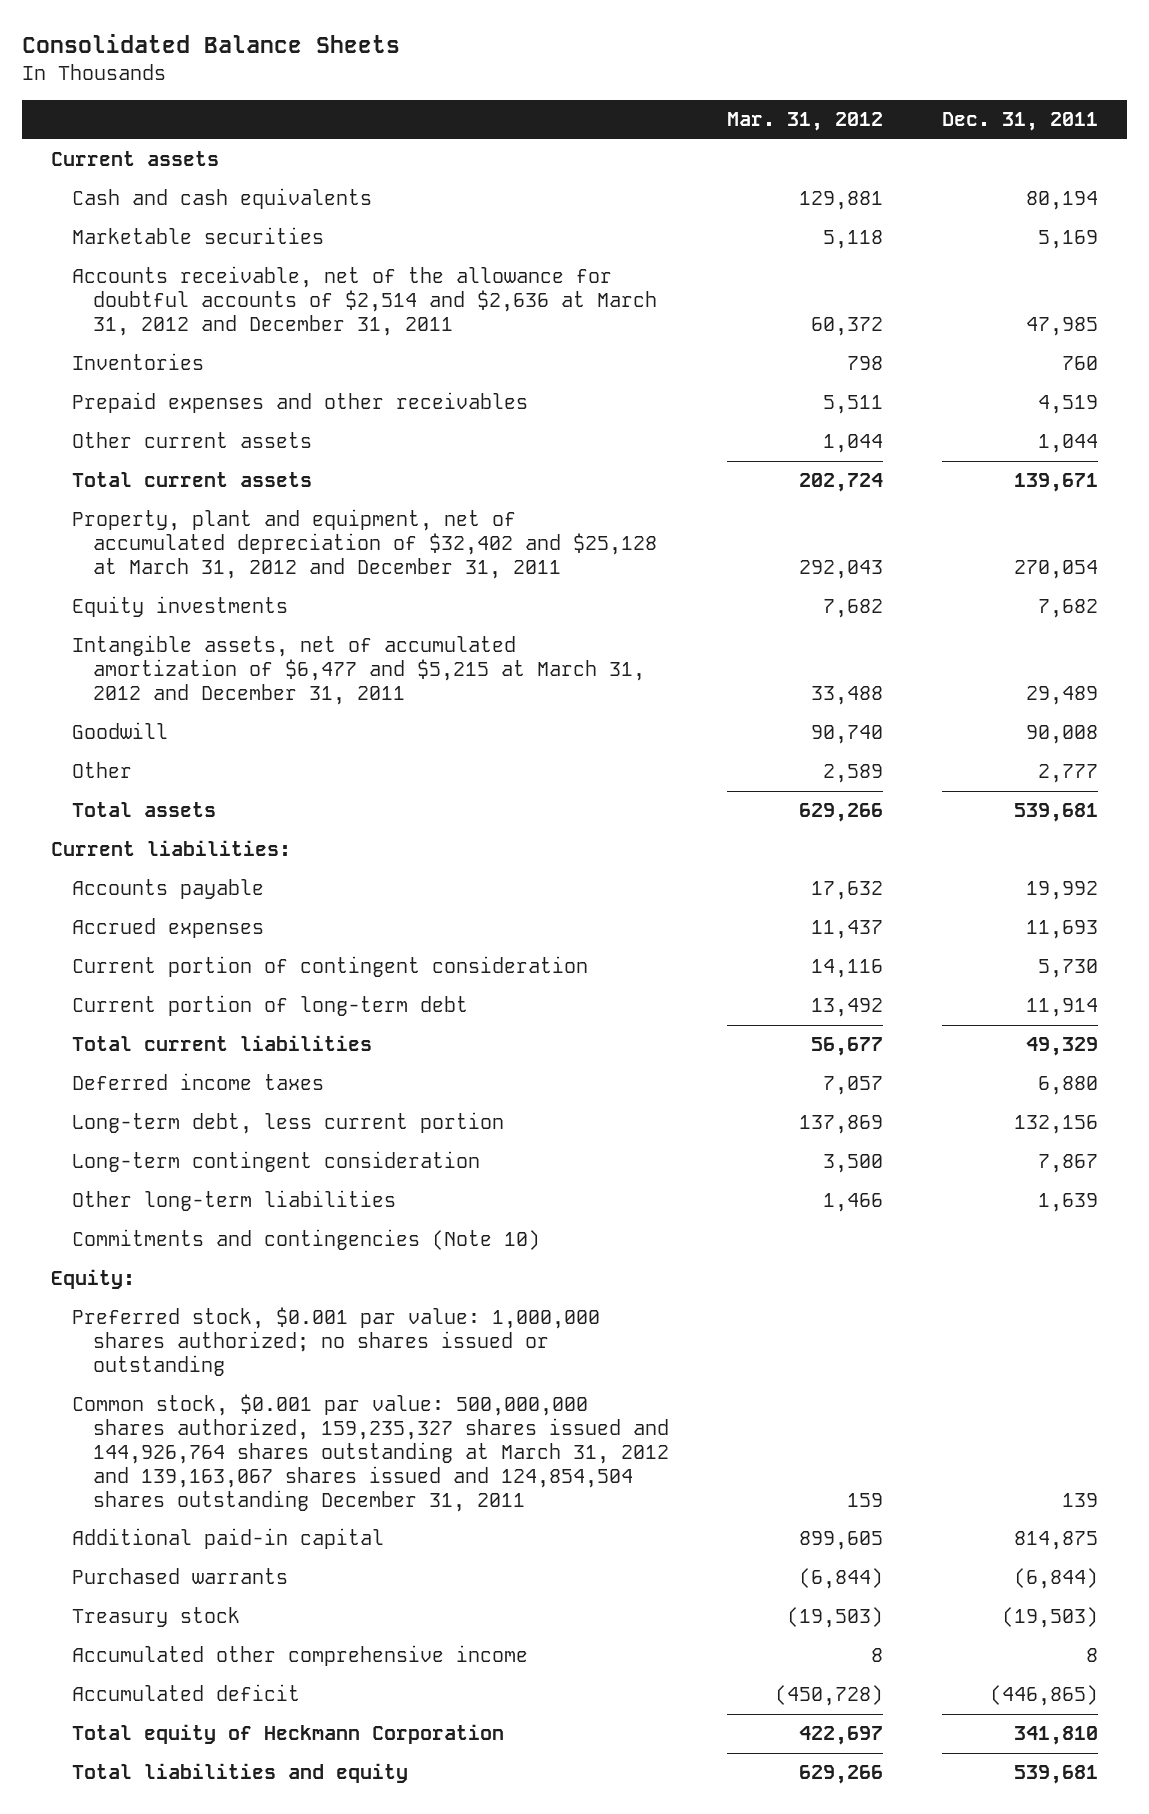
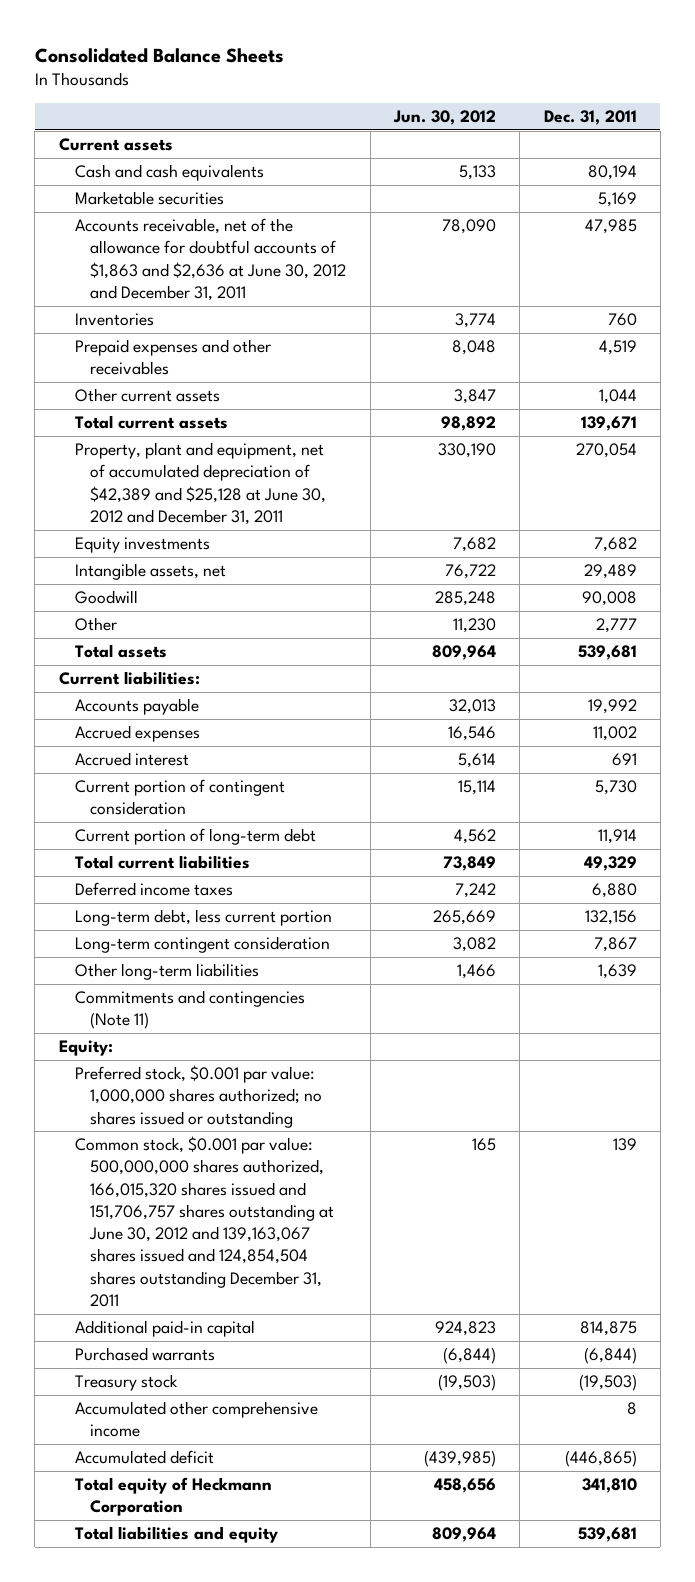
[727,112,884,132] Mar. 31, 2012 -> none
none -> [392,109,496,125] Jun. 30, 2012
[72,266,658,337] Accounts receivable, net of the allowance for doubtful accounts of $2,514 and $2,636 at March 31, 2012 and December 31, 2011 -> [74,218,347,301] Accounts receivable, net of the allowance for doubtful accounts of $1,863 and $2,636 at June 30, 2012 and December 31, 2011
[72,509,658,580] Property, plant and equipment, net of accumulated depreciation of $32,402 and $25,128 at March 31, 2012 and December 31, 2011 -> [74,442,327,525] Property, plant and equipment, net of accumulated depreciation of $42,389 and $25,128 at June 30, 2012 and December 31, 2011
[72,635,646,706] Intangible assets, net of accumulated amortization of $6,477 and $5,215 at March 31, 2012 and December 31, 2011 -> [74,563,226,581] Intangible assets, net
[1025,920,1098,940] 11,693 -> [592,726,637,742] 11,002
none -> [74,752,189,767] Accrued interest
[72,1229,541,1251] Commitments and contingencies (Note 10) -> [74,990,305,1030] Commitments and contingencies (Note 11)
[72,1394,670,1512] Common stock, $0.001 par value: 500,000,000 shares authorized, 159,235,327 shares issued and 144,926,764 shares outstanding at March 31, 2012 and 139,163,067 shares issued and 124,854,504 shares outstanding December 31, 2011 -> [74,1136,335,1307] Common stock, $0.001 par value: 500,000,000 shares authorized, 166,015,320 shares issued and 151,706,757 shares outstanding at June 30, 2012 and 139,163,067 shares issued and 124,854,504 shares outstanding December 31, 2011

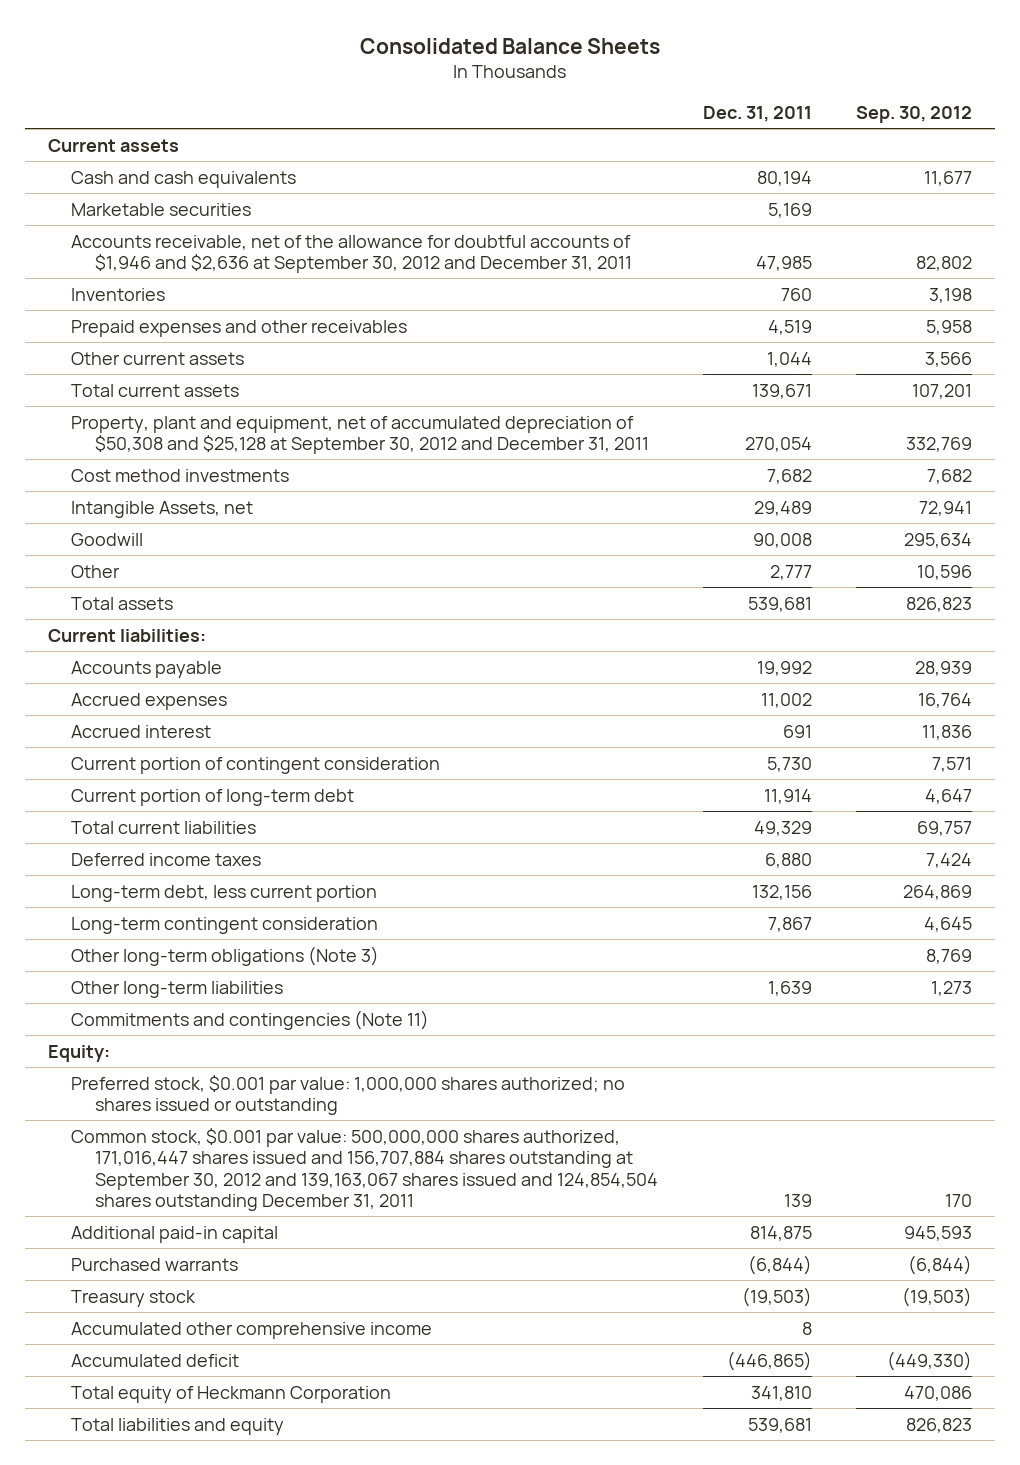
[392,109,496,125] Jun. 30, 2012 -> none
none -> [856,105,973,123] Sep. 30, 2012
[74,218,347,301] Accounts receivable, net of the allowance for doubtful accounts of $1,863 and $2,636 at June 30, 2012 and December 31, 2011 -> [71,234,632,274] Accounts receivable, net of the allowance for doubtful accounts of $1,946 and $2,636 at September 30, 2012 and December 31, 2011
[74,442,327,525] Property, plant and equipment, net of accumulated depreciation of $42,389 and $25,128 at June 30, 2012 and December 31, 2011 -> [71,415,649,455] Property, plant and equipment, net of accumulated depreciation of $50,308 and $25,128 at September 30, 2012 and December 31, 2011
[74,537,210,554] Equity investments -> [71,468,290,482] Cost method investments
[74,563,226,581] Intangible assets, net -> [71,500,254,518] Intangible Assets, net
none -> [71,945,380,966] Other long-term obligations (Note 3)
[74,1136,335,1307] Common stock, $0.001 par value: 500,000,000 shares authorized, 166,015,320 shares issued and 151,706,757 shares outstanding at June 30, 2012 and 139,163,067 shares issued and 124,854,504 shares outstanding December 31, 2011 -> [71,1127,658,1212] Common stock, $0.001 par value: 500,000,000 shares authorized, 171,016,447 shares issued and 156,707,884 shares outstanding at September 30, 2012 and 139,163,067 shares issued and 124,854,504 shares outstanding December 31, 2011

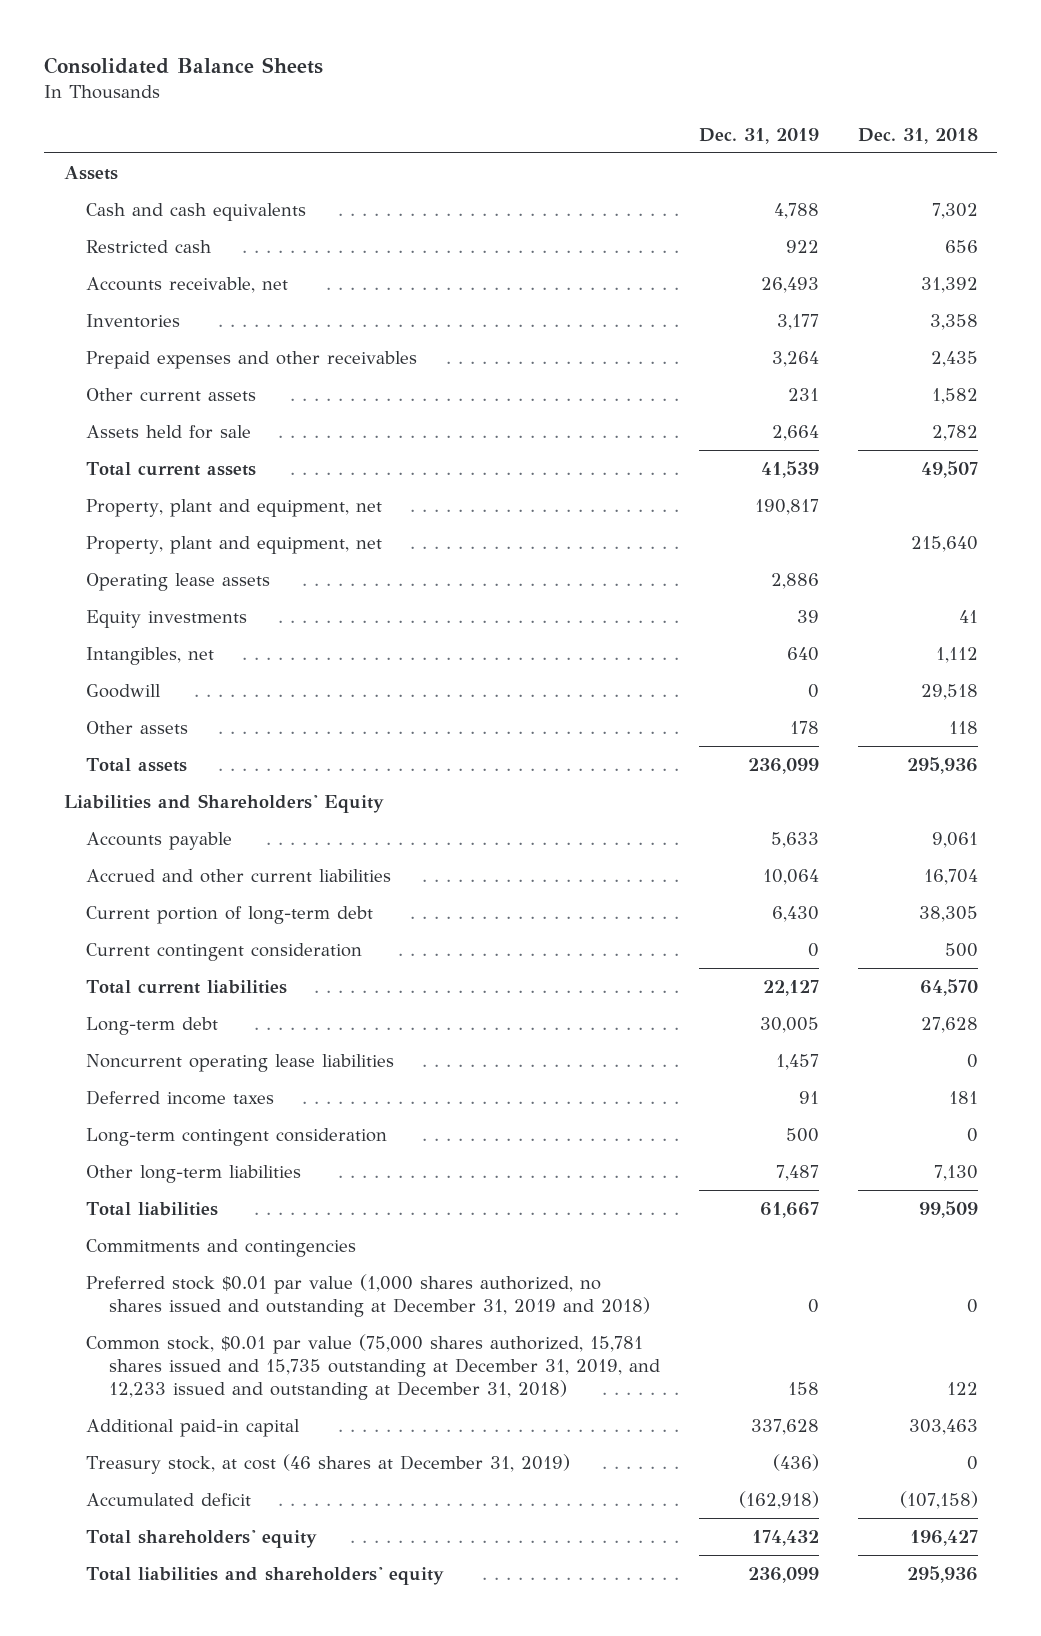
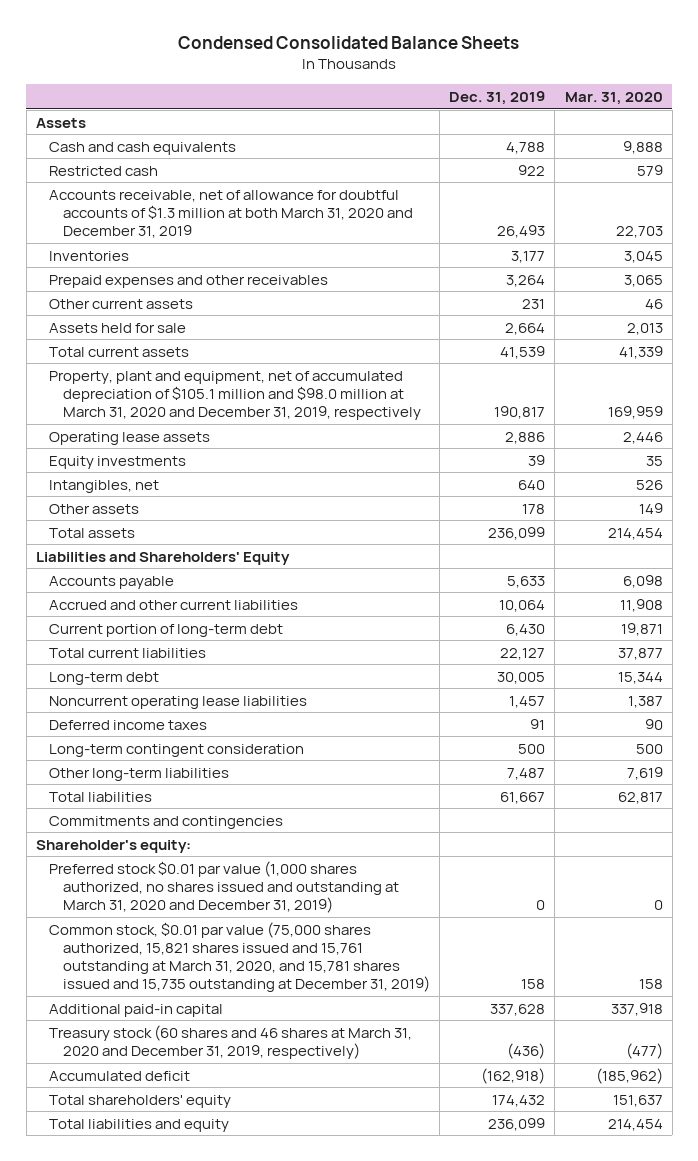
[44,56,324,74] Consolidated Balance Sheets -> [178,36,520,50] Condensed Consolidated Balance Sheets
[857,127,978,144] Dec. 31, 2018 -> none
none -> [564,91,663,105] Mar. 31, 2020
[86,276,289,293] Accounts receivable, net -> [49,189,414,239] Accounts receivable, net of allowance for doubtful accounts of $1.3 million at both March 31, 2020 and December 31, 2019
[86,535,383,554] Property, plant and equipment, net -> none
[86,498,383,517] Property, plant and equipment, net -> [49,370,422,421] Property, plant and equipment, net of accumulated depreciation of $105.1 million and $98.0 million at March 31, 2020 and December 31, 2019, respectively
[86,683,162,698] Goodwill -> none
[86,942,363,961] Current contingent consideration -> none
none -> [35,839,191,853] Shareholder's equity:
[86,1273,650,1317] Preferred stock $0.01 par value (1,000 shares authorized, no shares issued and outstanding at December 31, 2019 and 2018) -> [49,860,400,914] Preferred stock $0.01 par value (1,000 shares authorized, no shares issued and outstanding at March 31, 2020 and December 31, 2019)
[86,1333,660,1401] Common stock, $0.01 par value (75,000 shares authorized, 15,781 shares issued and 15,735 outstanding at December 31, 2019, and 12,233 issued and outstanding at December 31, 2018) -> [49,921,431,993] Common stock, $0.01 par value (75,000 shares authorized, 15,821 shares issued and 15,761 outstanding at March 31, 2020, and 15,781 shares issued and 15,735 outstanding at December 31, 2019)
[86,1453,571,1474] Treasury stock, at cost (46 shares at December 31, 2019) -> [49,1024,413,1059] Treasury stock (60 shares and 46 shares at March 31, 2020 and December 31, 2019, respectively)
[86,1566,445,1585] Total liabilities and shareholders' equity -> [49,1118,230,1132] Total liabilities and equity

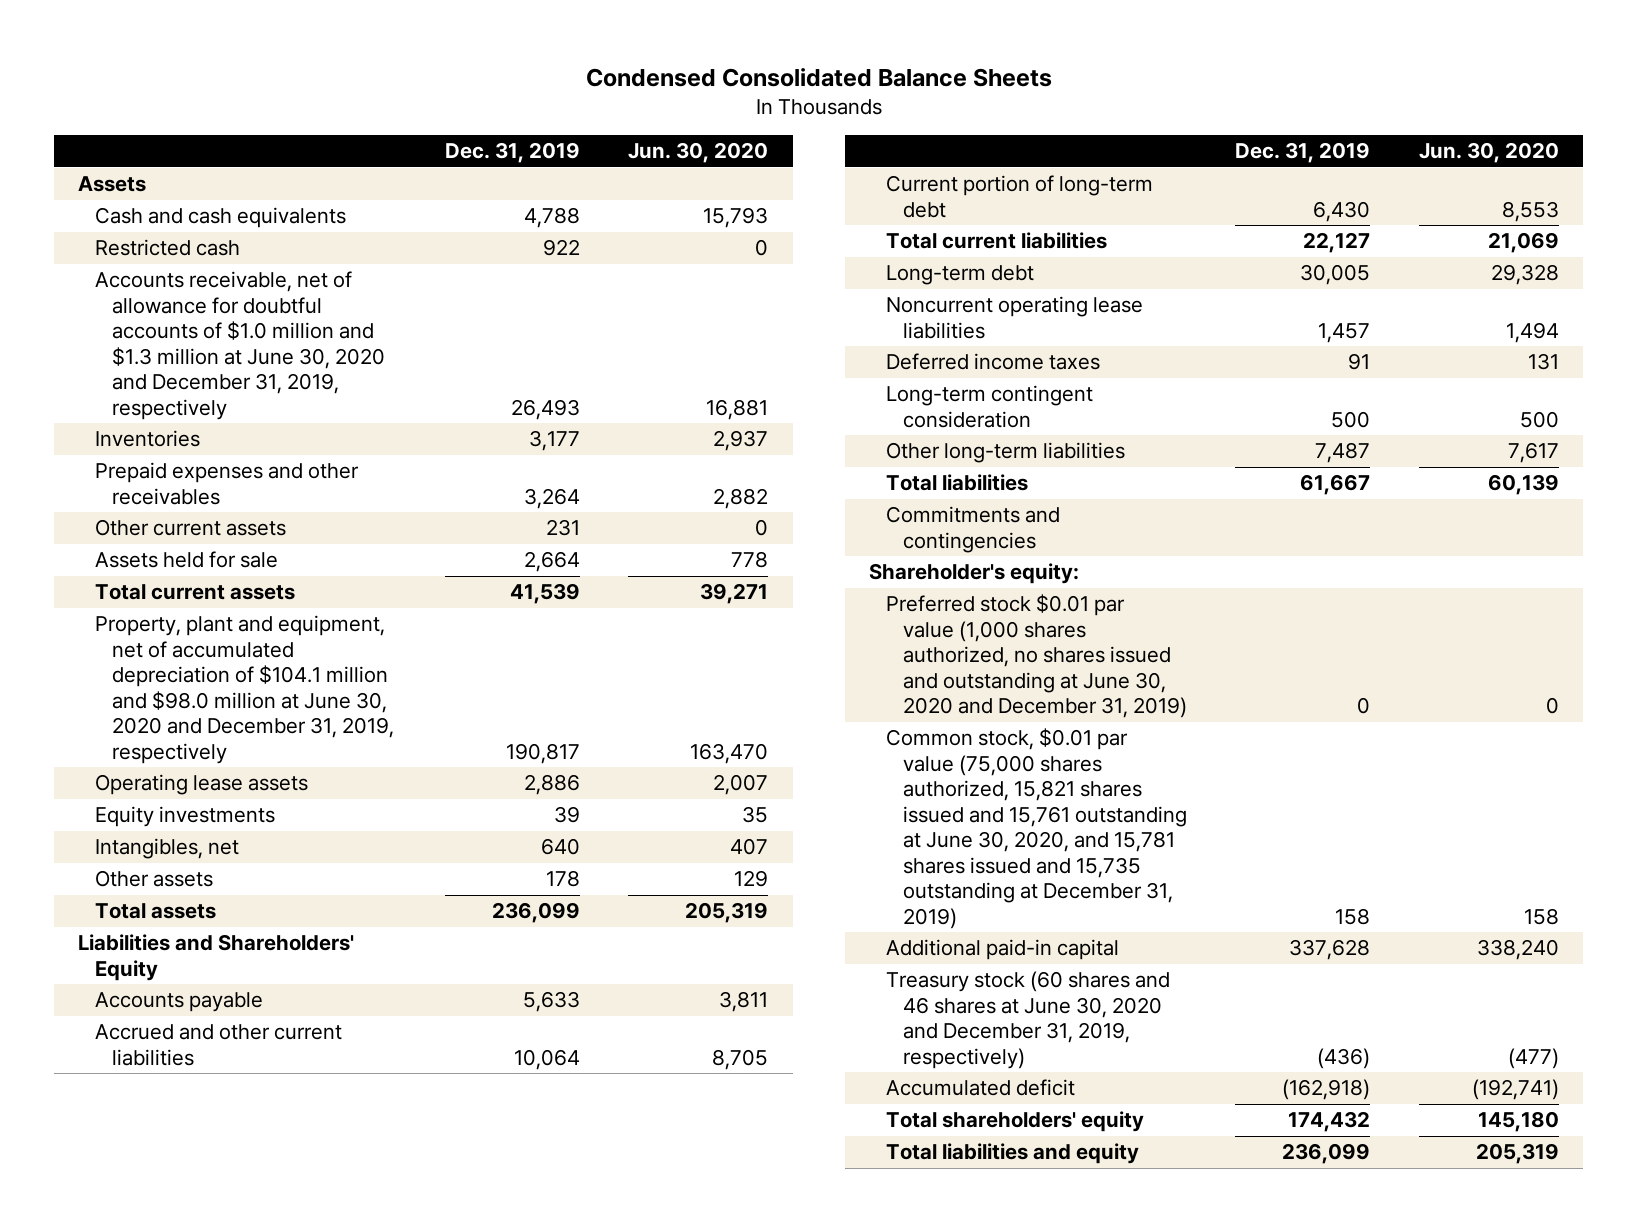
[564,91,663,105] Mar. 31, 2020 -> none
none -> [628,142,769,164] Jun. 30, 2020
[49,189,414,239] Accounts receivable, net of allowance for doubtful accounts of $1.3 million at both March 31, 2020 and December 31, 2019 -> [95,271,386,420] Accounts receivable, net of allowance for doubtful accounts of $1.0 million and $1.3 million at June 30, 2020 and December 31, 2019, respectively
[49,370,422,421] Property, plant and equipment, net of accumulated depreciation of $105.1 million and $98.0 million at March 31, 2020 and December 31, 2019, respectively -> [95,615,395,764] Property, plant and equipment, net of accumulated depreciation of $104.1 million and $98.0 million at June 30, 2020 and December 31, 2019, respectively
[49,860,400,914] Preferred stock $0.01 par value (1,000 shares authorized, no shares issued and outstanding at March 31, 2020 and December 31, 2019) -> [885,594,1187,719] Preferred stock $0.01 par value (1,000 shares authorized, no shares issued and outstanding at June 30, 2020 and December 31, 2019)
[49,921,431,993] Common stock, $0.01 par value (75,000 shares authorized, 15,821 shares issued and 15,761 outstanding at March 31, 2020, and 15,781 shares issued and 15,735 outstanding at December 31, 2019) -> [885,728,1187,929] Common stock, $0.01 par value (75,000 shares authorized, 15,821 shares issued and 15,761 outstanding at June 30, 2020, and 15,781 shares issued and 15,735 outstanding at December 31, 2019)
[49,1024,413,1059] Treasury stock (60 shares and 46 shares at March 31, 2020 and December 31, 2019, respectively) -> [885,971,1170,1069] Treasury stock (60 shares and 46 shares at June 30, 2020 and December 31, 2019, respectively)

